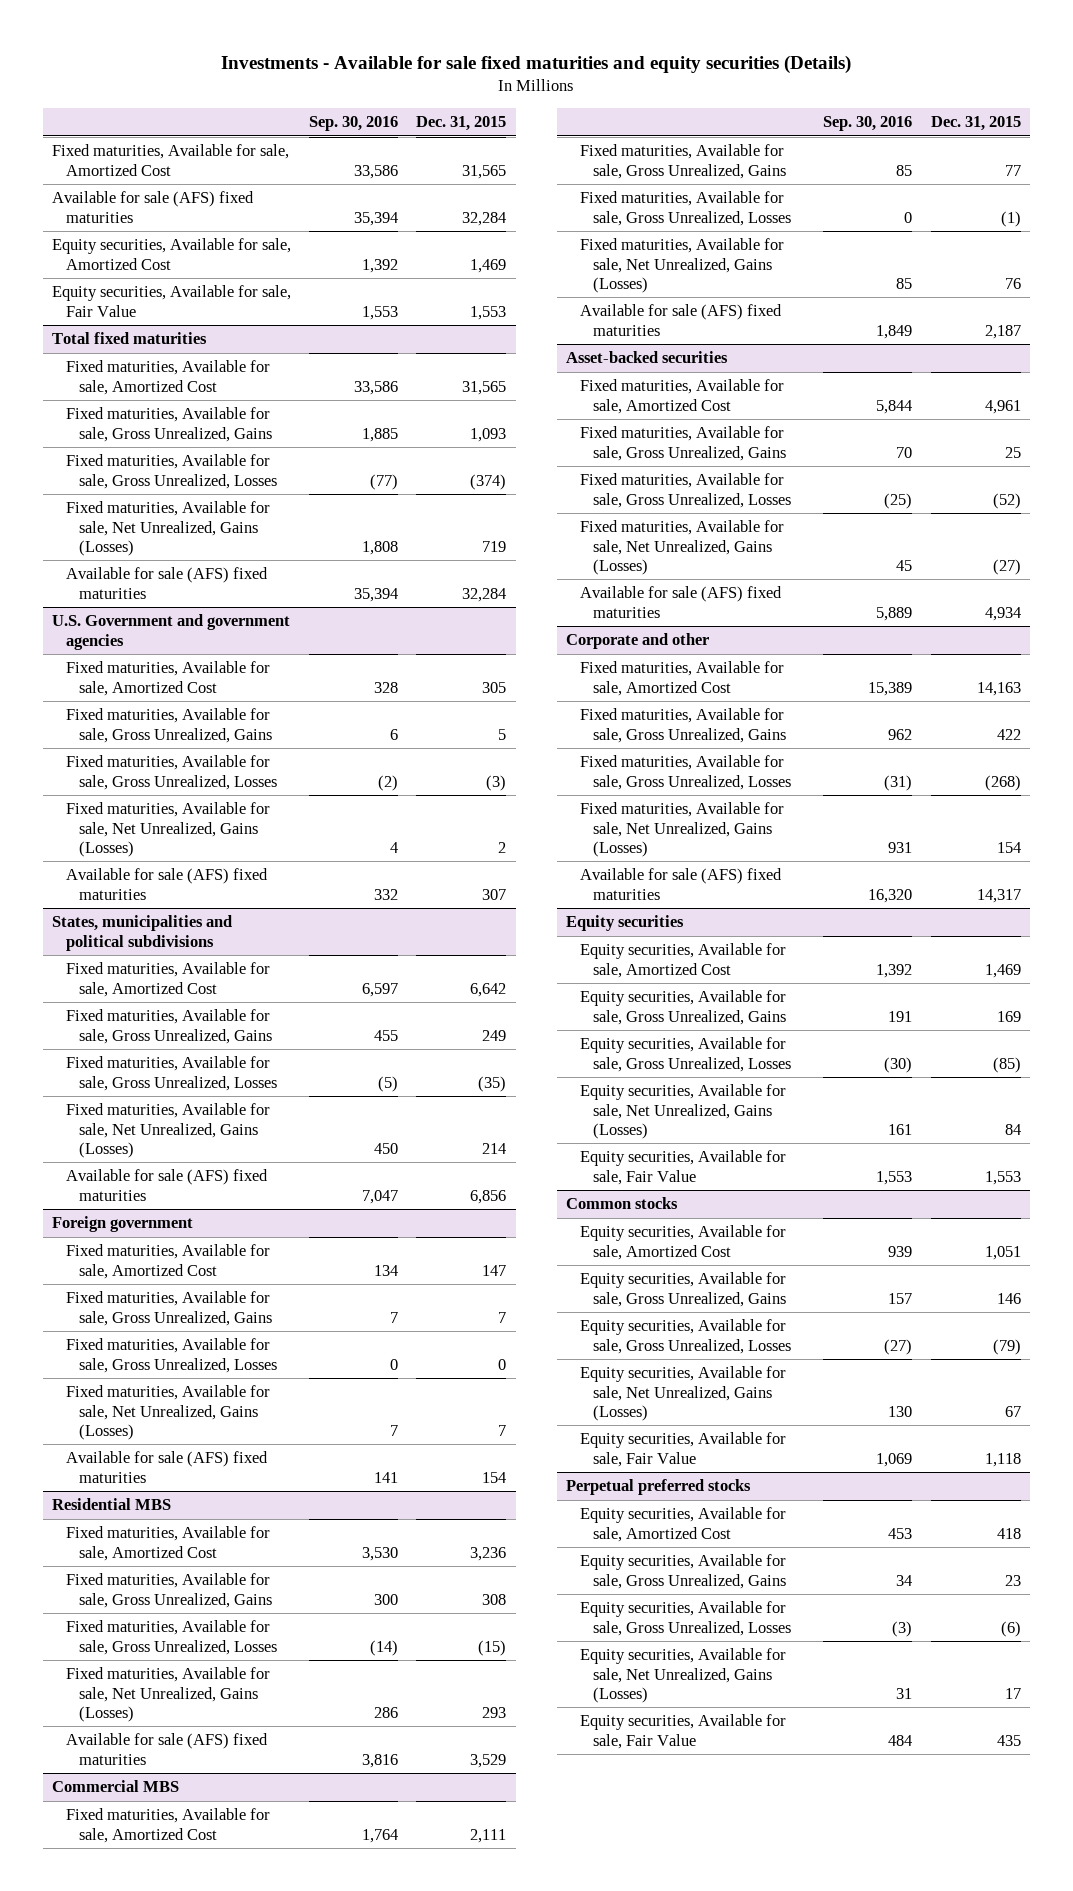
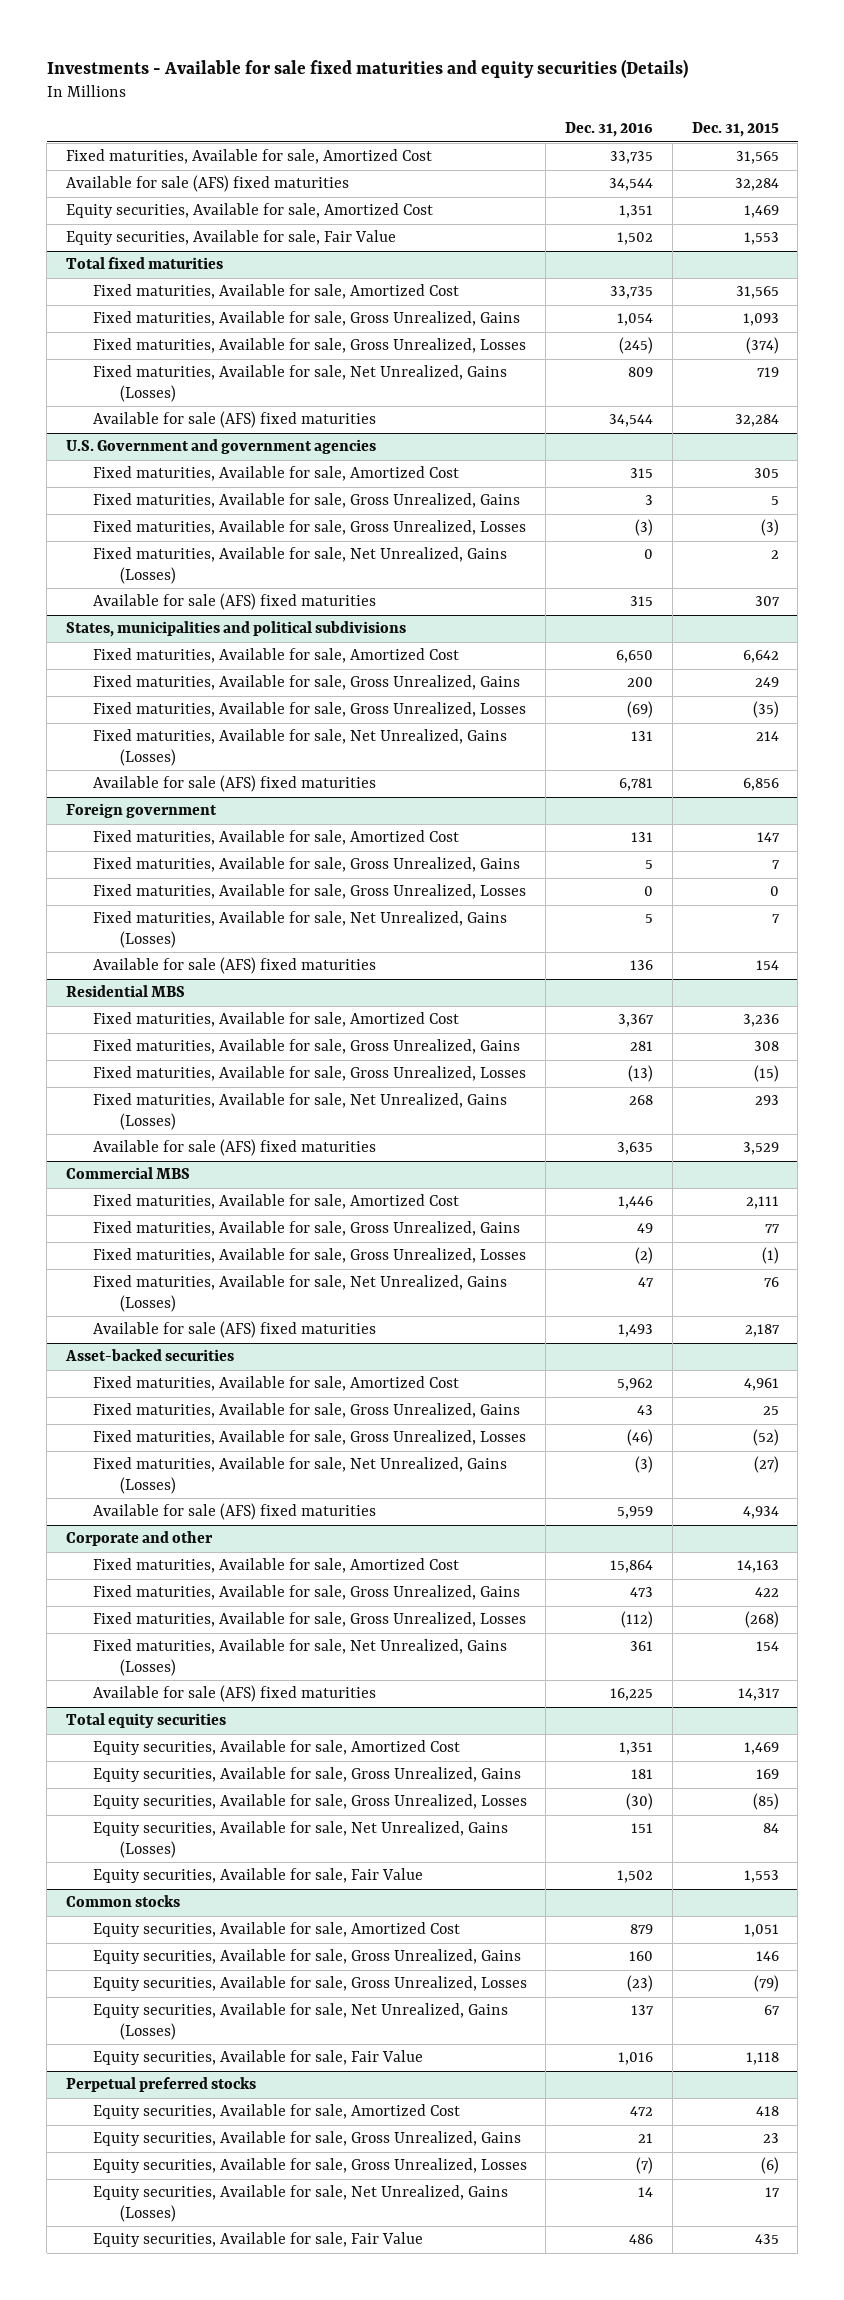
[309,116,399,132] Sep. 30, 2016 -> none
none -> [565,122,654,138] Dec. 31, 2016
[566,915,685,932] Equity securities -> [65,1713,226,1729] Total equity securities

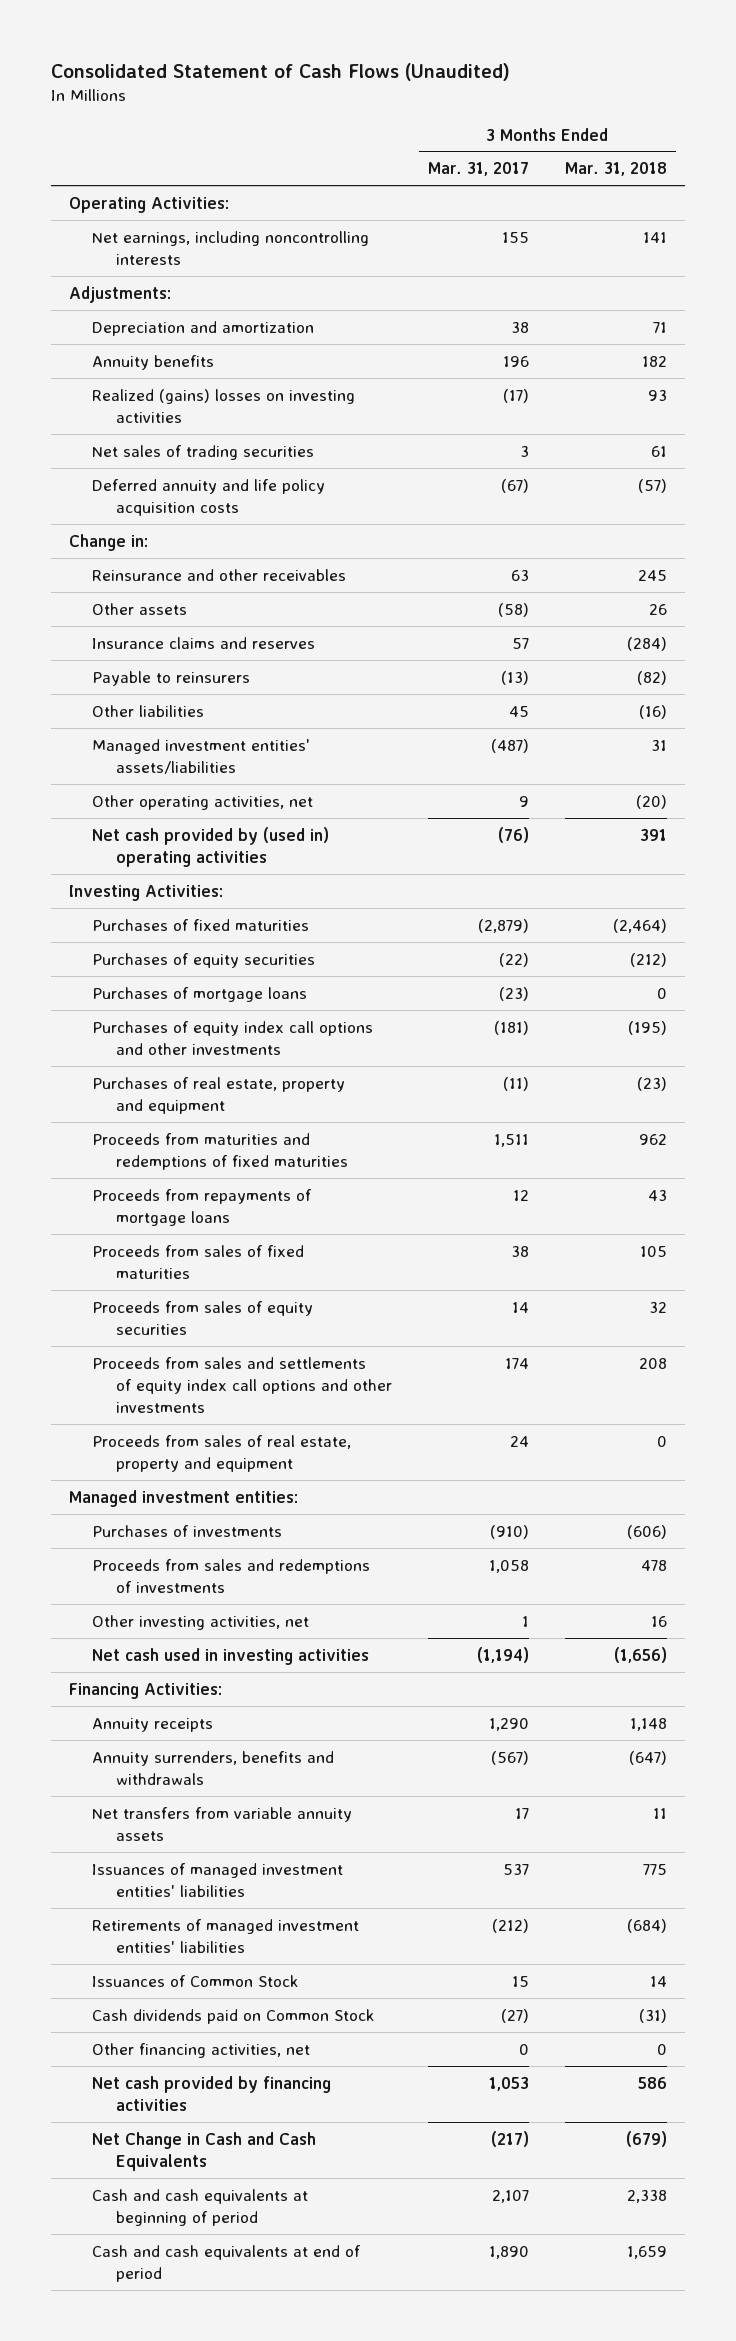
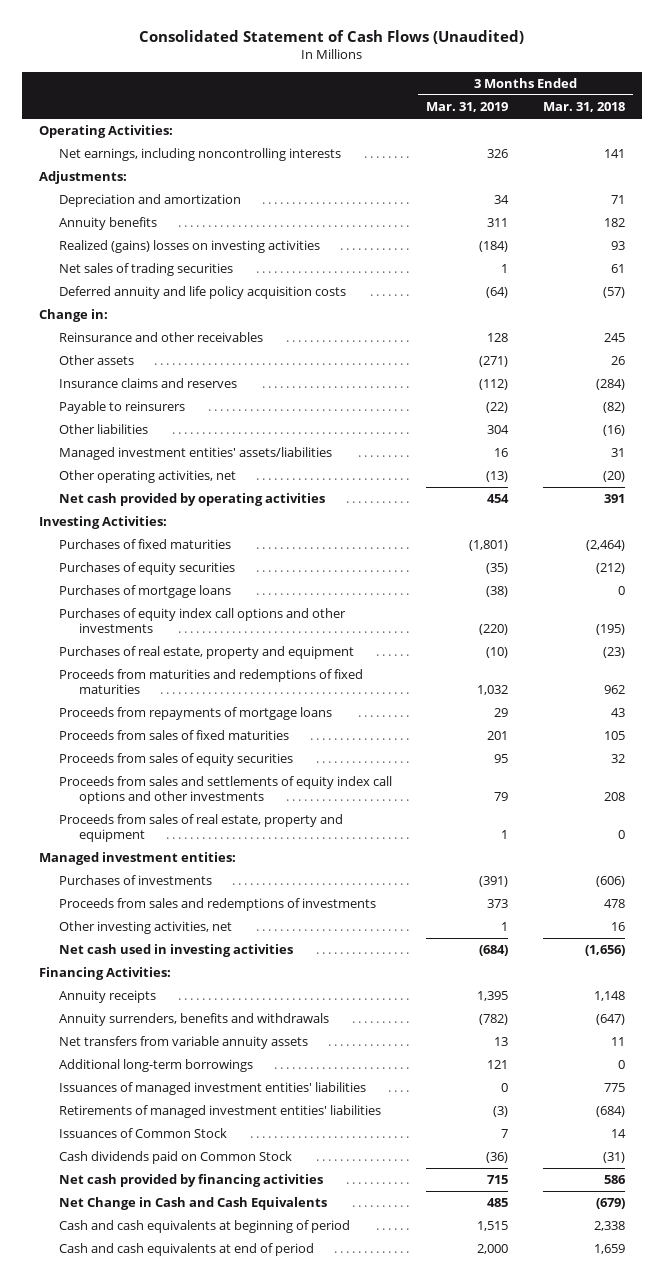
[427,162,529,177] Mar. 31, 2017 -> none
none -> [426,102,509,113] Mar. 31, 2019
[92,826,330,867] Net cash provided by (used in) operating activities -> [58,493,325,507] Net cash provided by operating activities
none -> [58,1059,253,1073] Additional long-term borrowings
[92,2042,311,2058] Other financing activities, net -> none

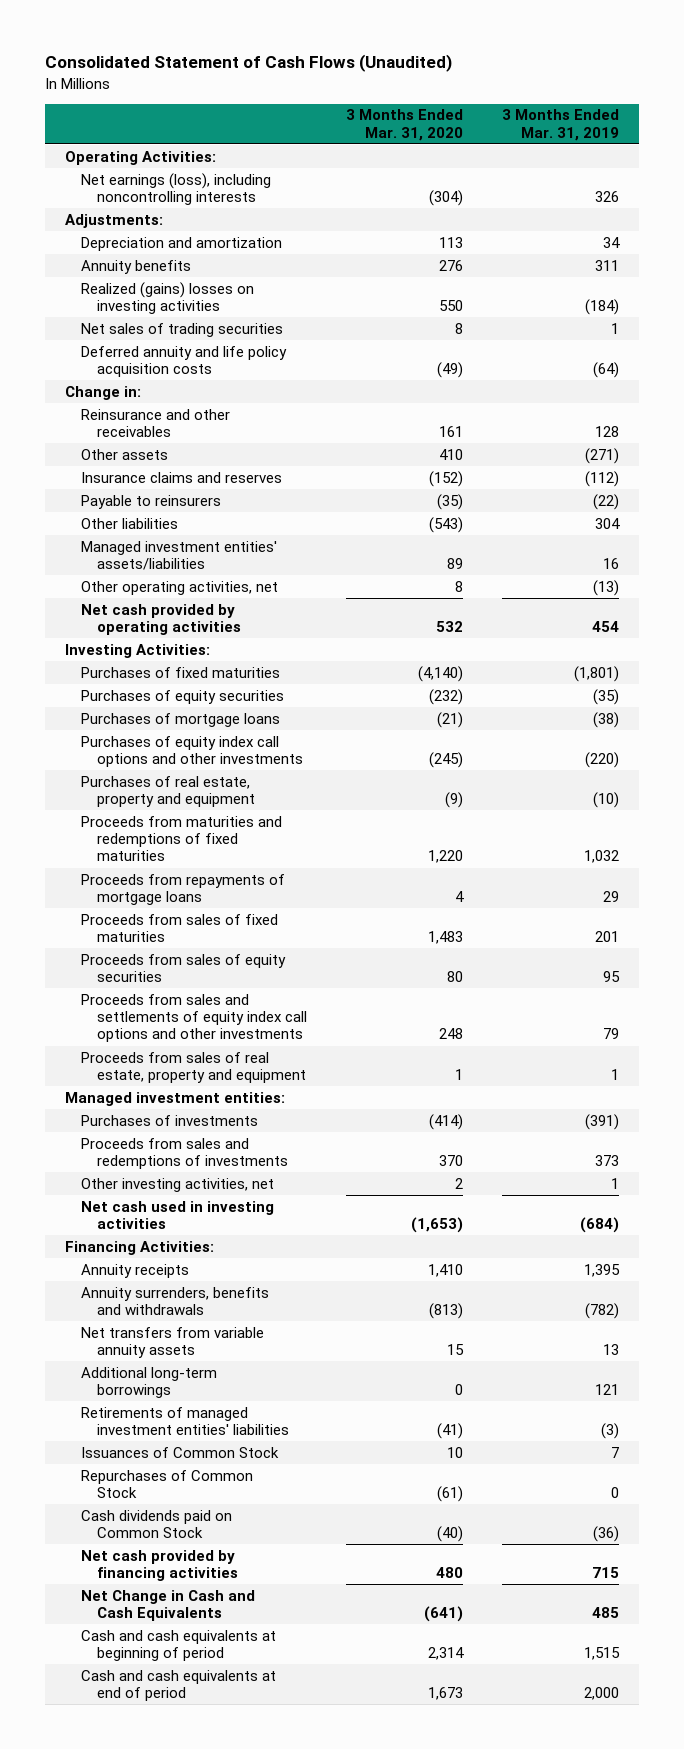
[542,102,625,113] Mar. 31, 2018 -> none
none -> [345,109,463,141] 3 Months Ended Mar. 31, 2020
[58,148,341,162] Net earnings, including noncontrolling interests -> [80,172,271,206] Net earnings (loss), including noncontrolling interests
[58,1082,366,1096] Issuances of managed investment entities' liabilities -> none
none -> [80,1469,253,1499] Repurchases of Common Stock

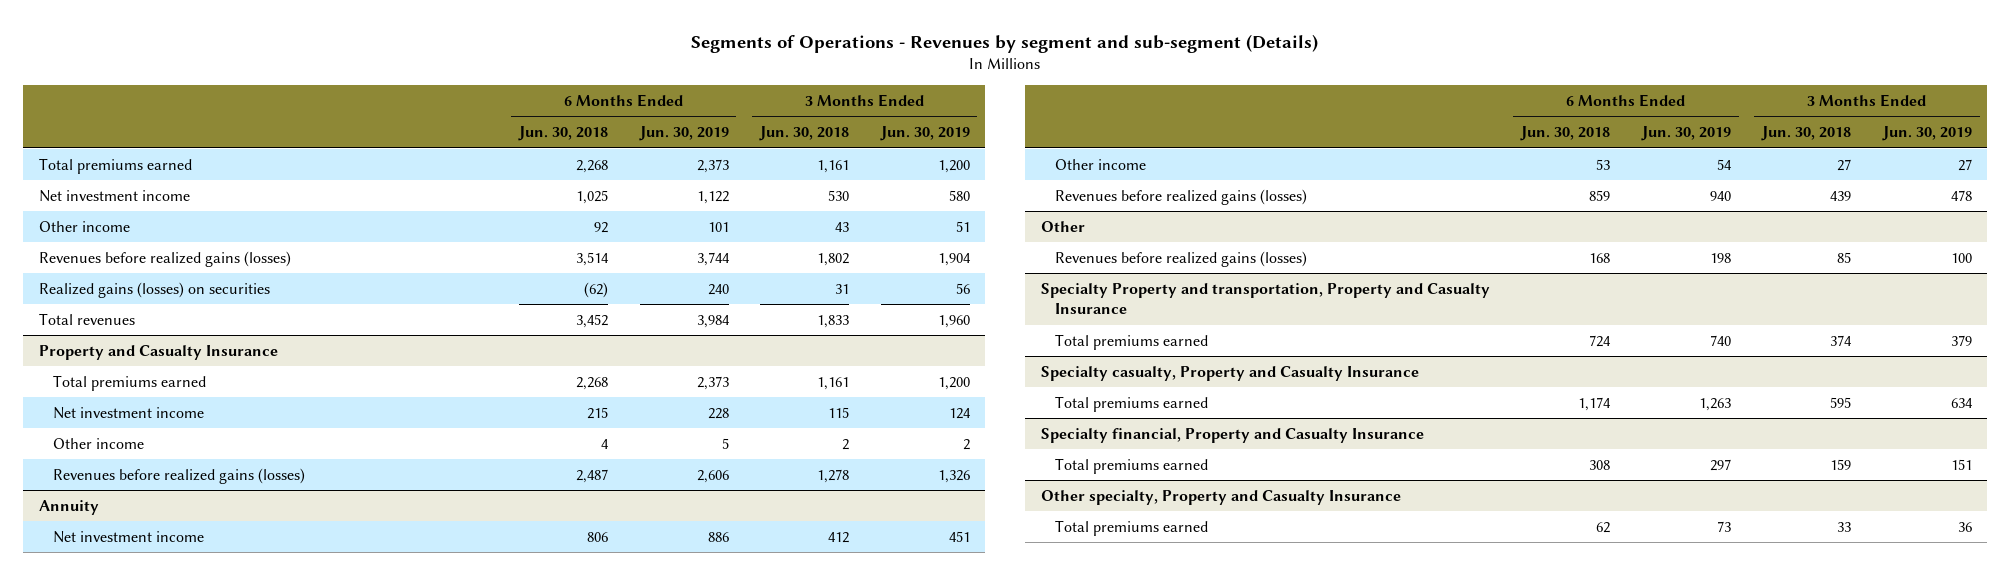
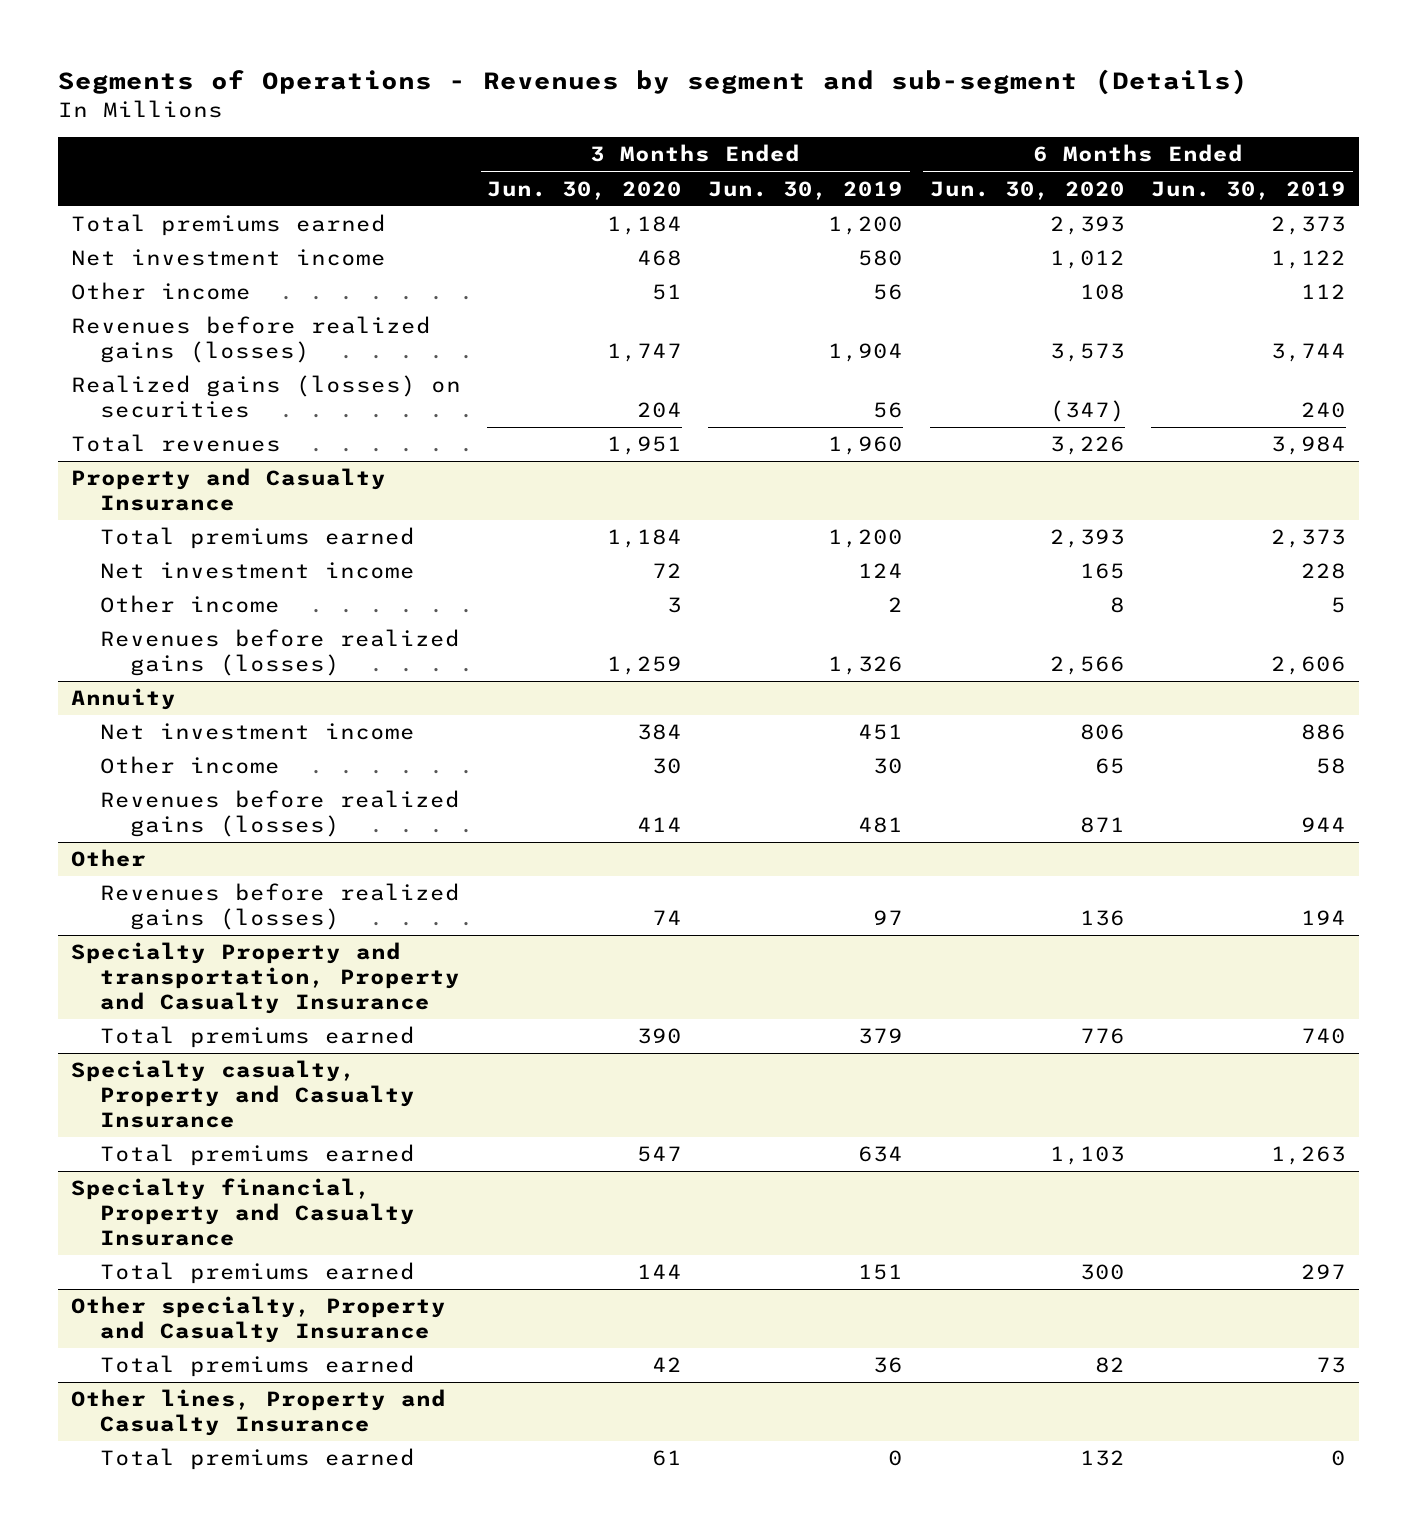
[518,126,609,142] Jun. 30, 2018 -> none
[759,126,850,142] Jun. 30, 2018 -> none
none -> [487,180,683,200] Jun. 30, 2020
none -> [929,180,1125,200] Jun. 30, 2020
[707,221,729,232] 101 -> [1301,284,1347,300] 112
[955,220,970,232] 51 -> [873,284,904,301] 56
[1716,158,1732,170] 54 -> [1316,758,1347,775] 58
[1957,158,1972,171] 27 -> [873,758,904,775] 30
[1709,190,1731,201] 940 -> [1301,817,1347,833] 944
[1950,189,1972,201] 478 -> [858,817,904,834] 481
[1709,252,1731,263] 198 -> [1301,910,1347,926] 194
[1950,252,1972,263] 100 -> [873,910,904,926] 97
none -> [70,1389,446,1437] Other lines, Property and Casualty Insurance
none -> [100,1448,416,1471] Total premiums earned

